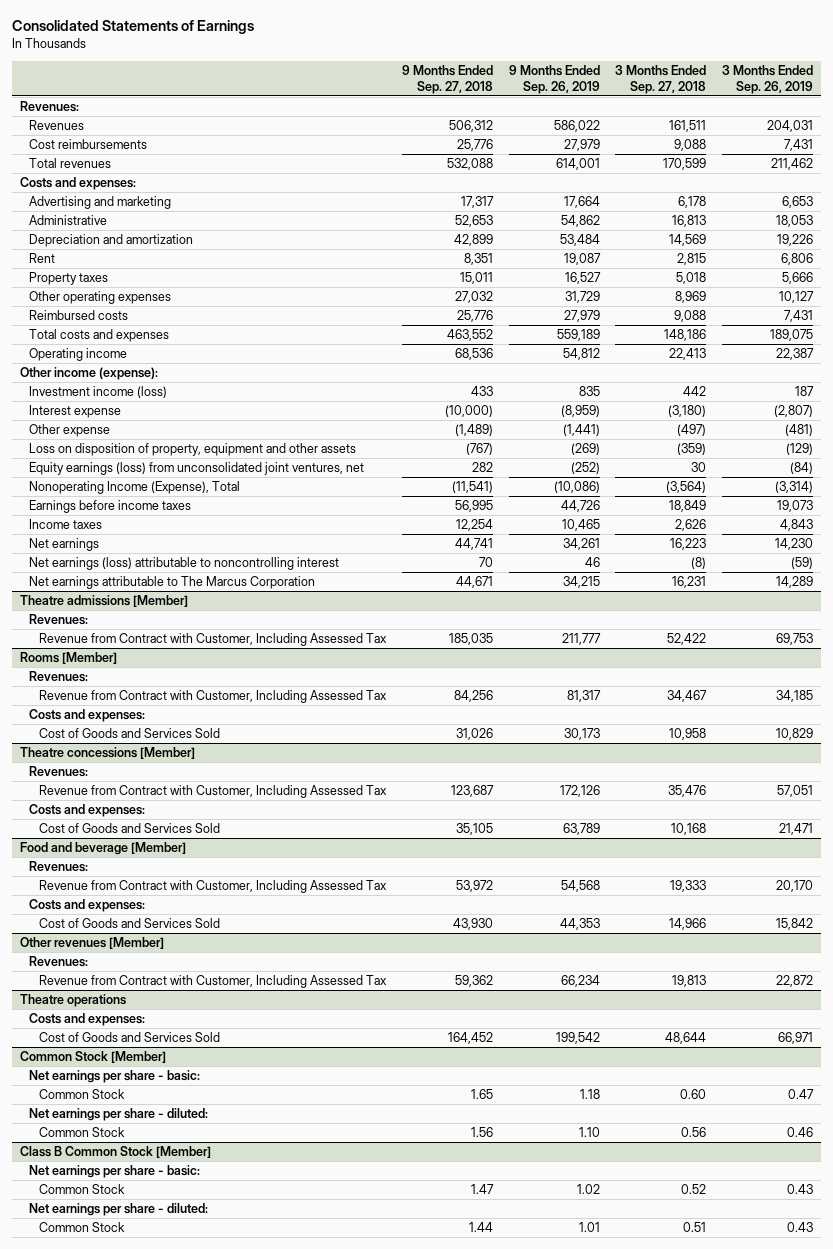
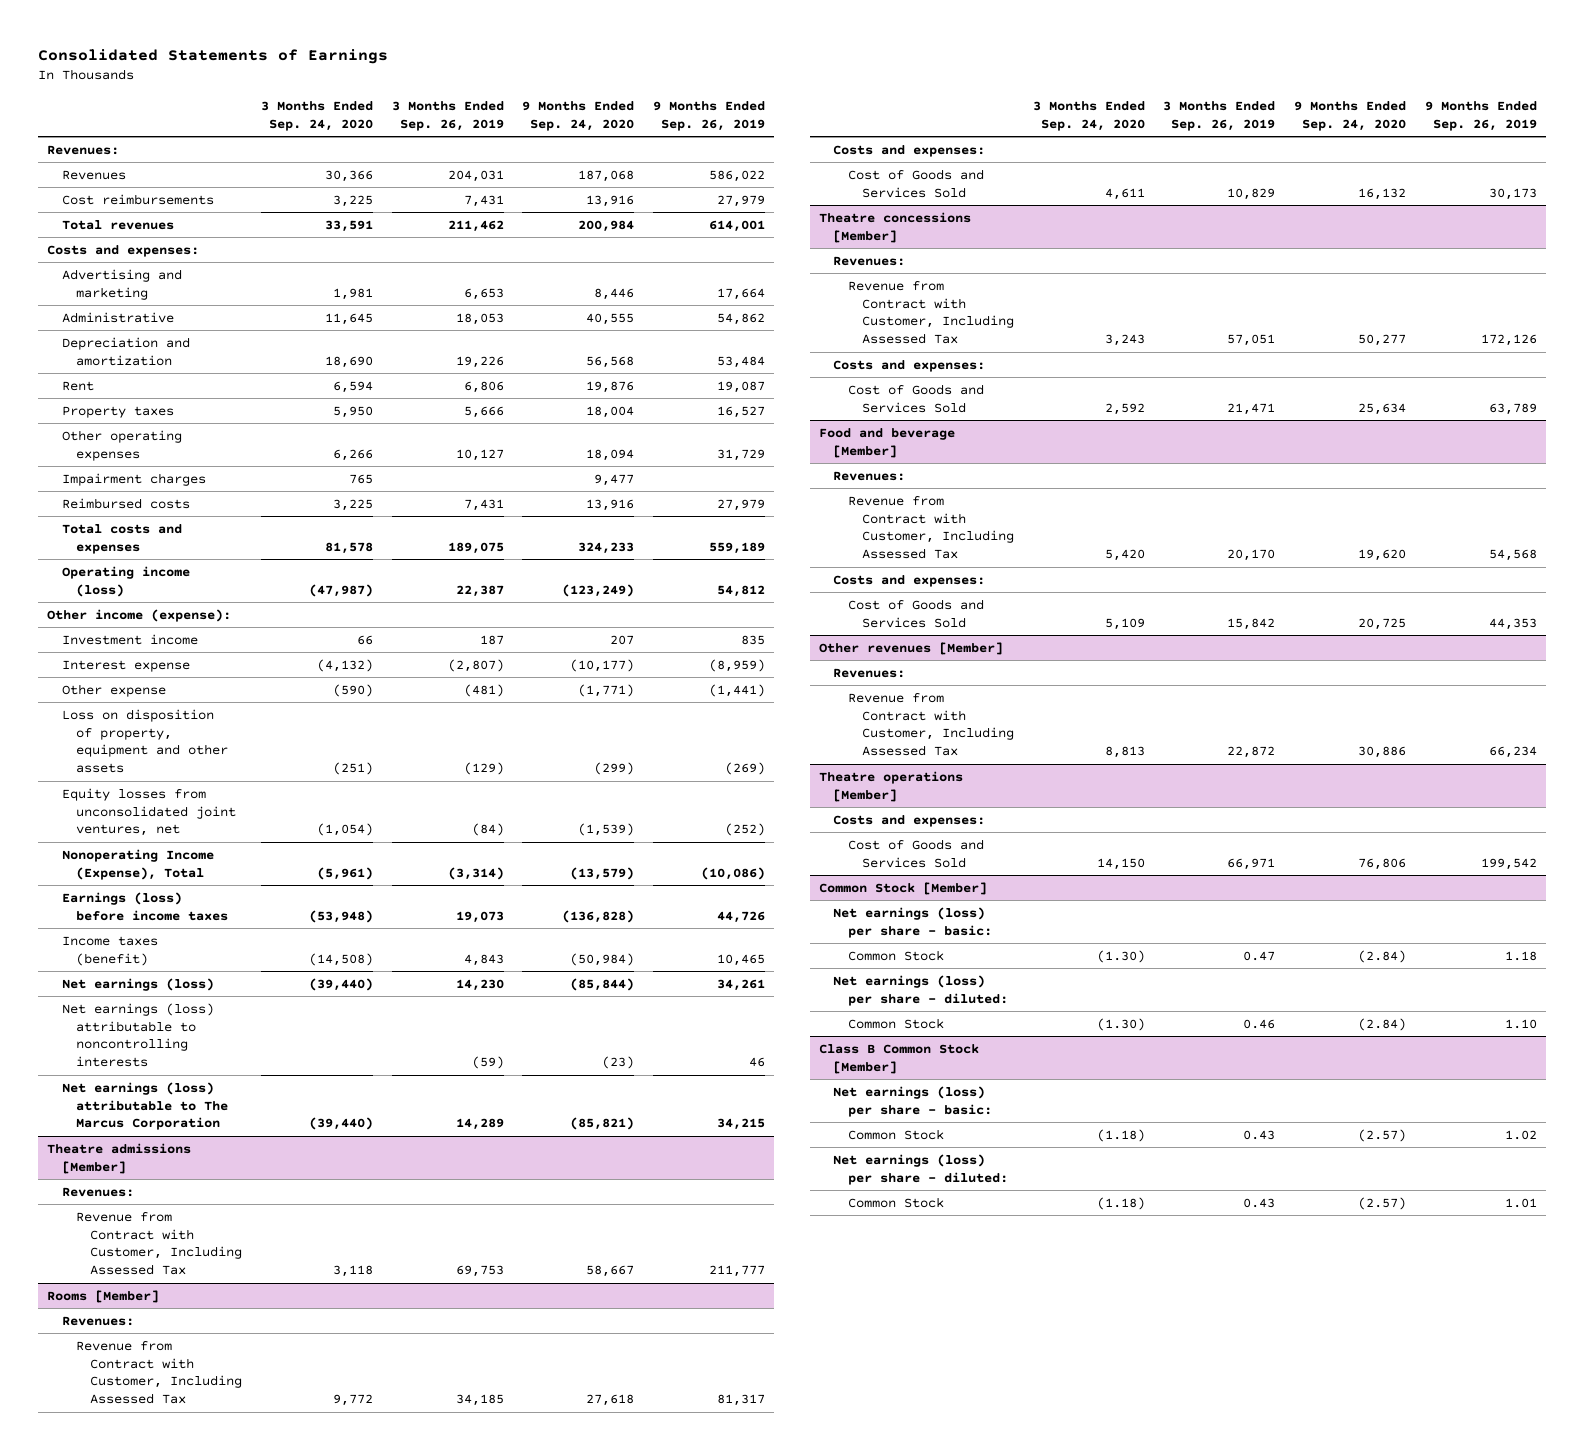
[401,64,493,94] 9 Months Ended Sep. 27, 2018 -> none
[615,64,707,94] 3 Months Ended Sep. 27, 2018 -> none
none -> [260,101,373,131] 3 Months Ended Sep. 24, 2020
none -> [522,101,635,131] 9 Months Ended Sep. 24, 2020
none -> [61,472,206,486] Impairment charges
[29,348,128,362] Operating income -> [61,565,190,597] Operating income (loss)
[29,386,168,399] Investment income (loss) -> [61,633,198,645] Investment income
[29,462,365,476] Equity earnings (loss) from unconsolidated joint ventures, net -> [61,787,236,837] Equity losses from unconsolidated joint ventures, net
[29,500,192,514] Earnings before income taxes -> [61,891,228,921] Earnings (loss) before income taxes
[29,519,103,530] Income taxes -> [61,935,158,966] Income taxes (benefit)
[29,538,100,552] Net earnings -> [61,977,214,991] Net earnings (loss)
[29,557,340,571] Net earnings (loss) attributable to noncontrolling interest -> [61,1002,214,1068] Net earnings (loss) attributable to noncontrolling interests
[29,576,316,590] Net earnings attributable to The Marcus Corporation -> [61,1081,228,1131] Net earnings (loss) attributable to The Marcus Corporation
[19,994,126,1008] Theatre operations -> [819,770,964,802] Theatre operations [Member]
[29,1070,201,1084] Net earnings per share - basic: -> [833,906,992,938] Net earnings (loss) per share - basic:
[29,1108,209,1122] Net earnings per share - diluted: -> [833,974,1008,1006] Net earnings (loss) per share - diluted:
[29,1165,201,1179] Net earnings per share - basic: -> [833,1085,992,1117] Net earnings (loss) per share - basic:
[29,1203,209,1217] Net earnings per share - diluted: -> [833,1153,1008,1185] Net earnings (loss) per share - diluted:

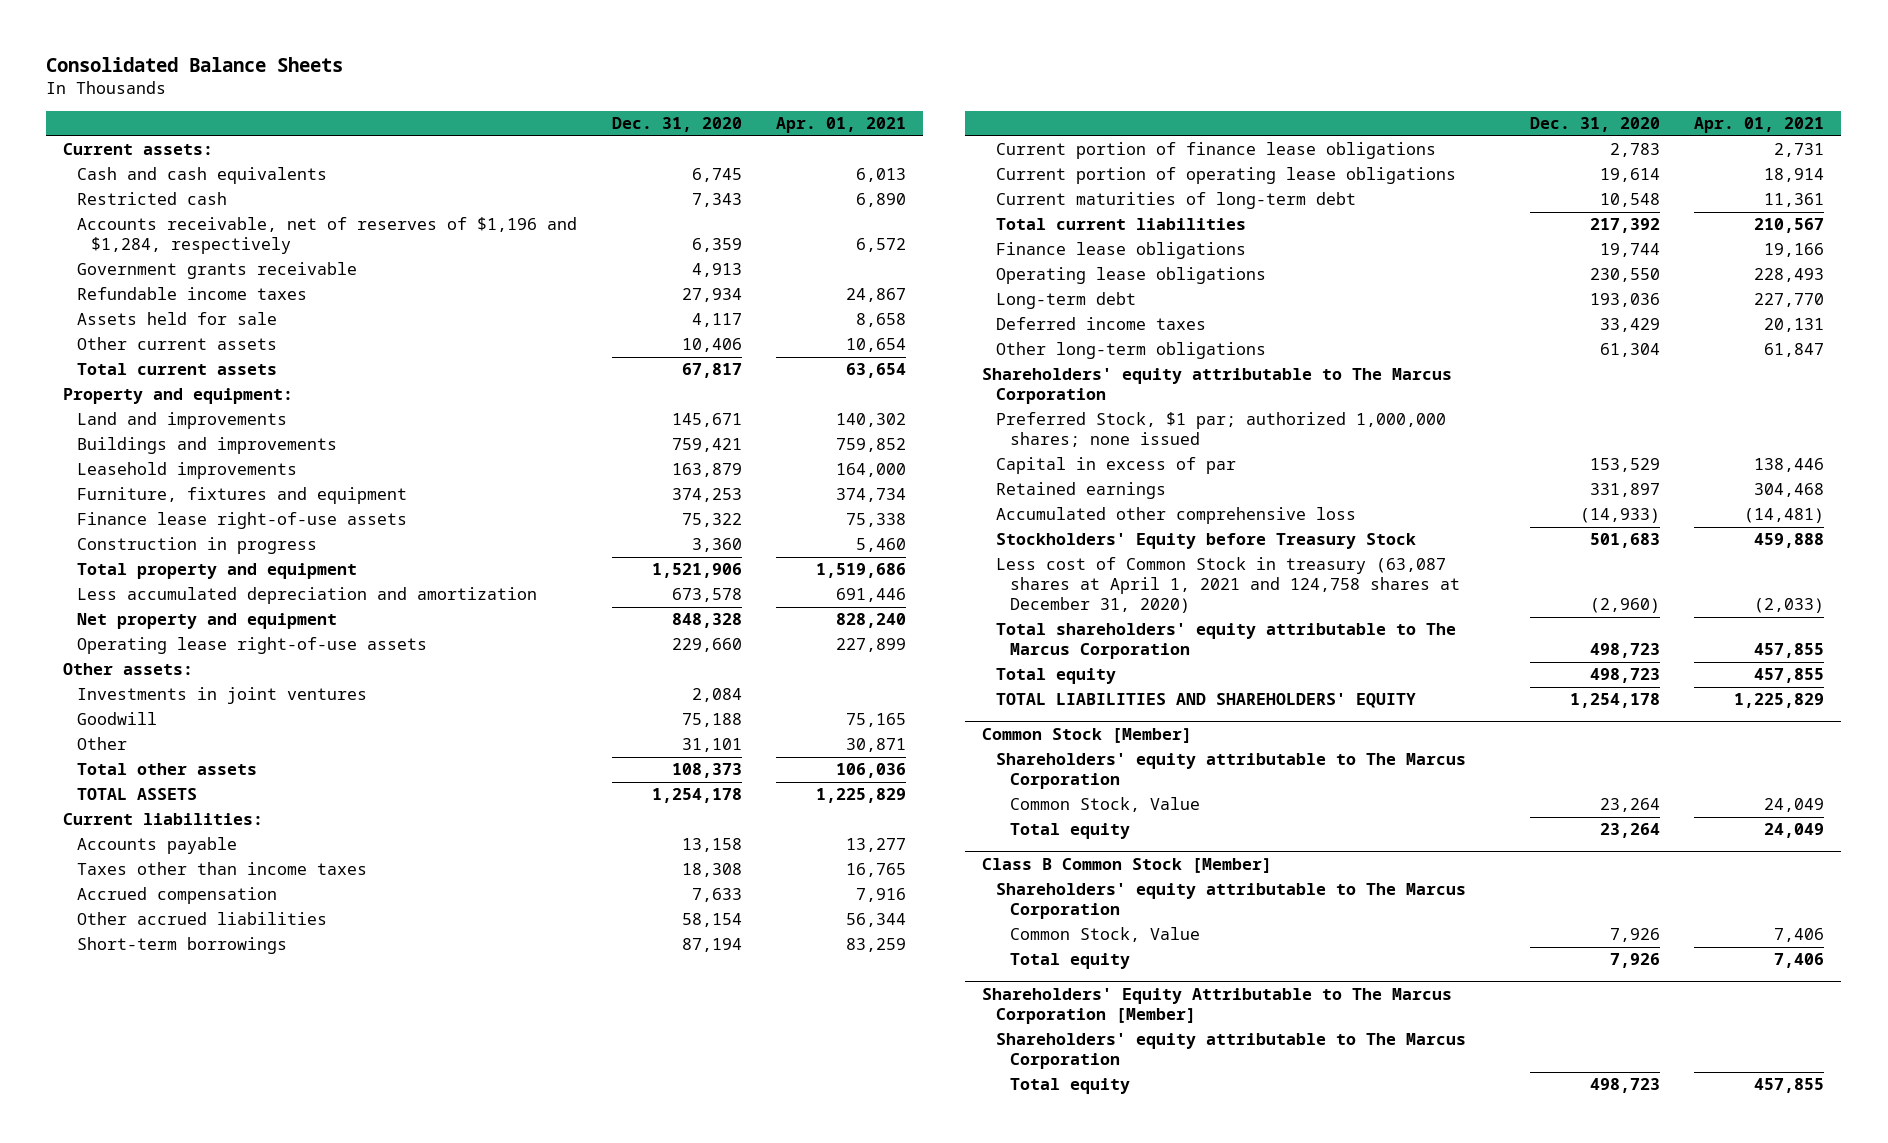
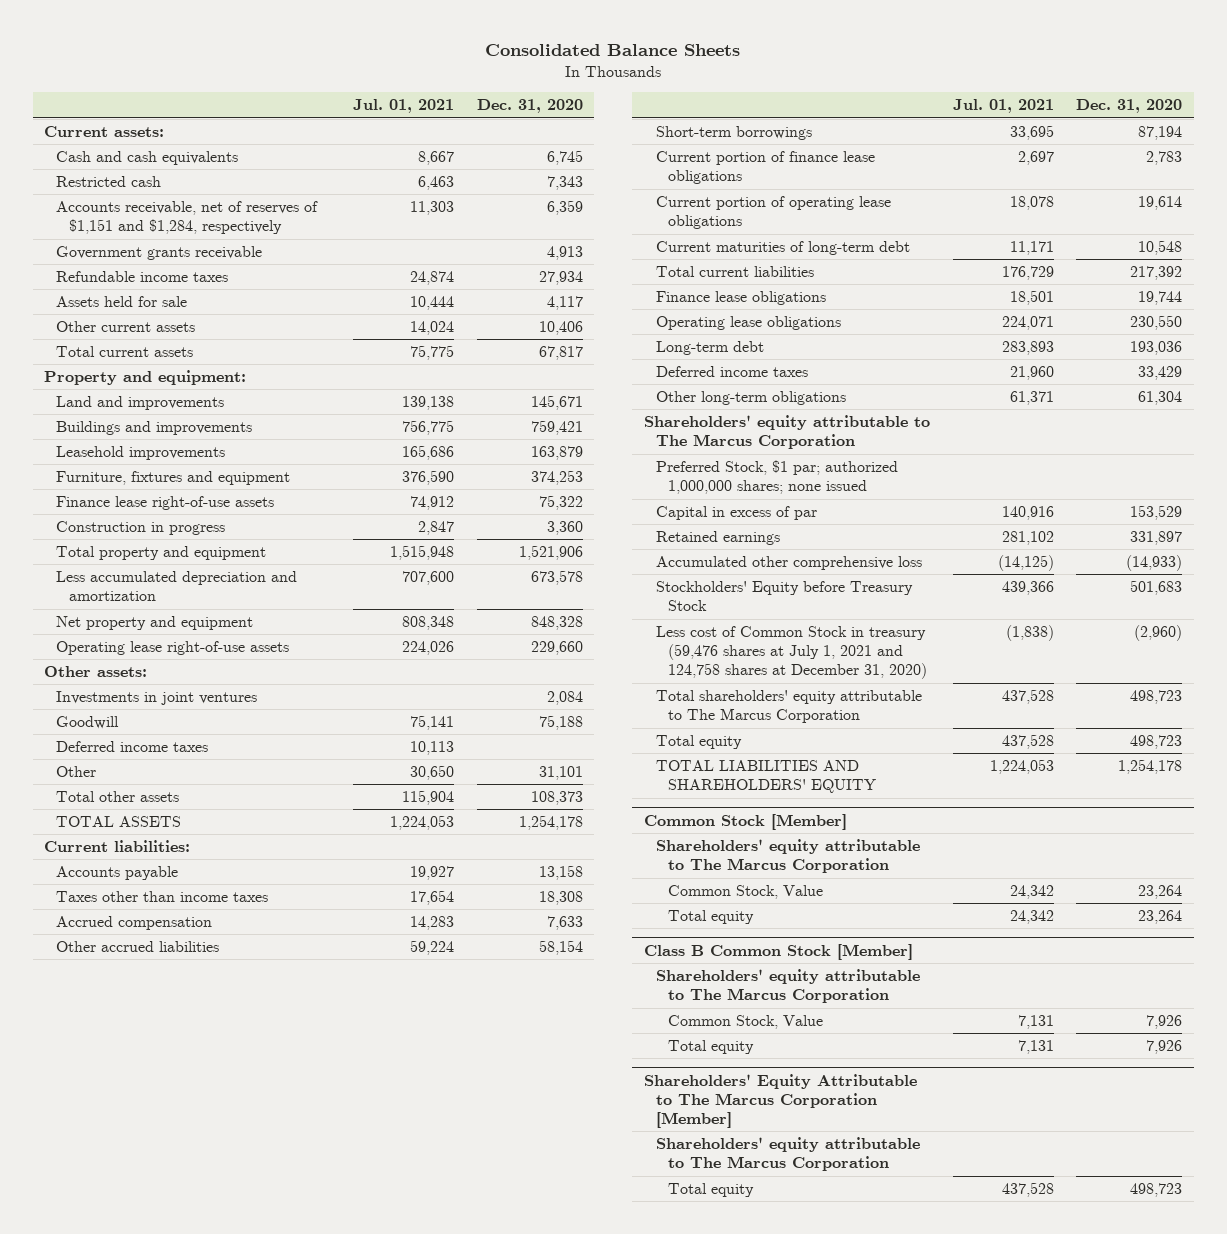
[776,117,907,134] Apr. 01, 2021 -> none
none -> [352,99,454,114] Jul. 01, 2021
[77,217,578,255] Accounts receivable, net of reserves of $1,196 and $1,284, respectively -> [56,200,319,235] Accounts receivable, net of reserves of $1,151 and $1,284, respectively
none -> [56,740,209,752] Deferred income taxes
[995,557,1460,614] Less cost of Common Stock in treasury (63,087 shares at April 1, 2021 and 124,758 shares at December 31, 2020) -> [656,625,928,680] Less cost of Common Stock in treasury (59,476 shares at July 1, 2021 and 124,758 shares at December 31, 2020)

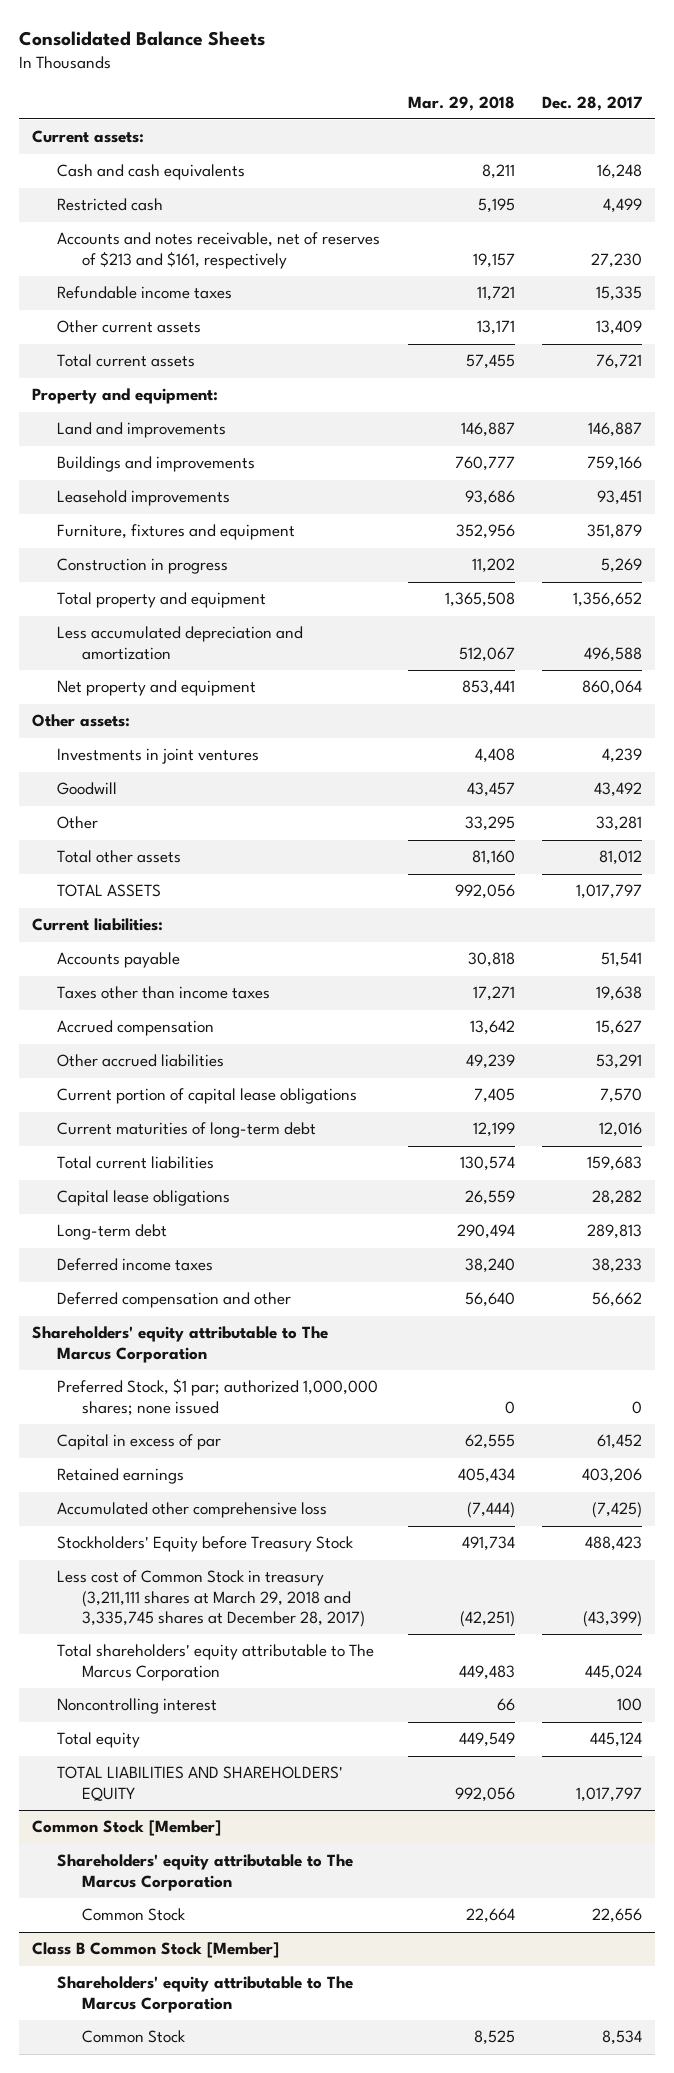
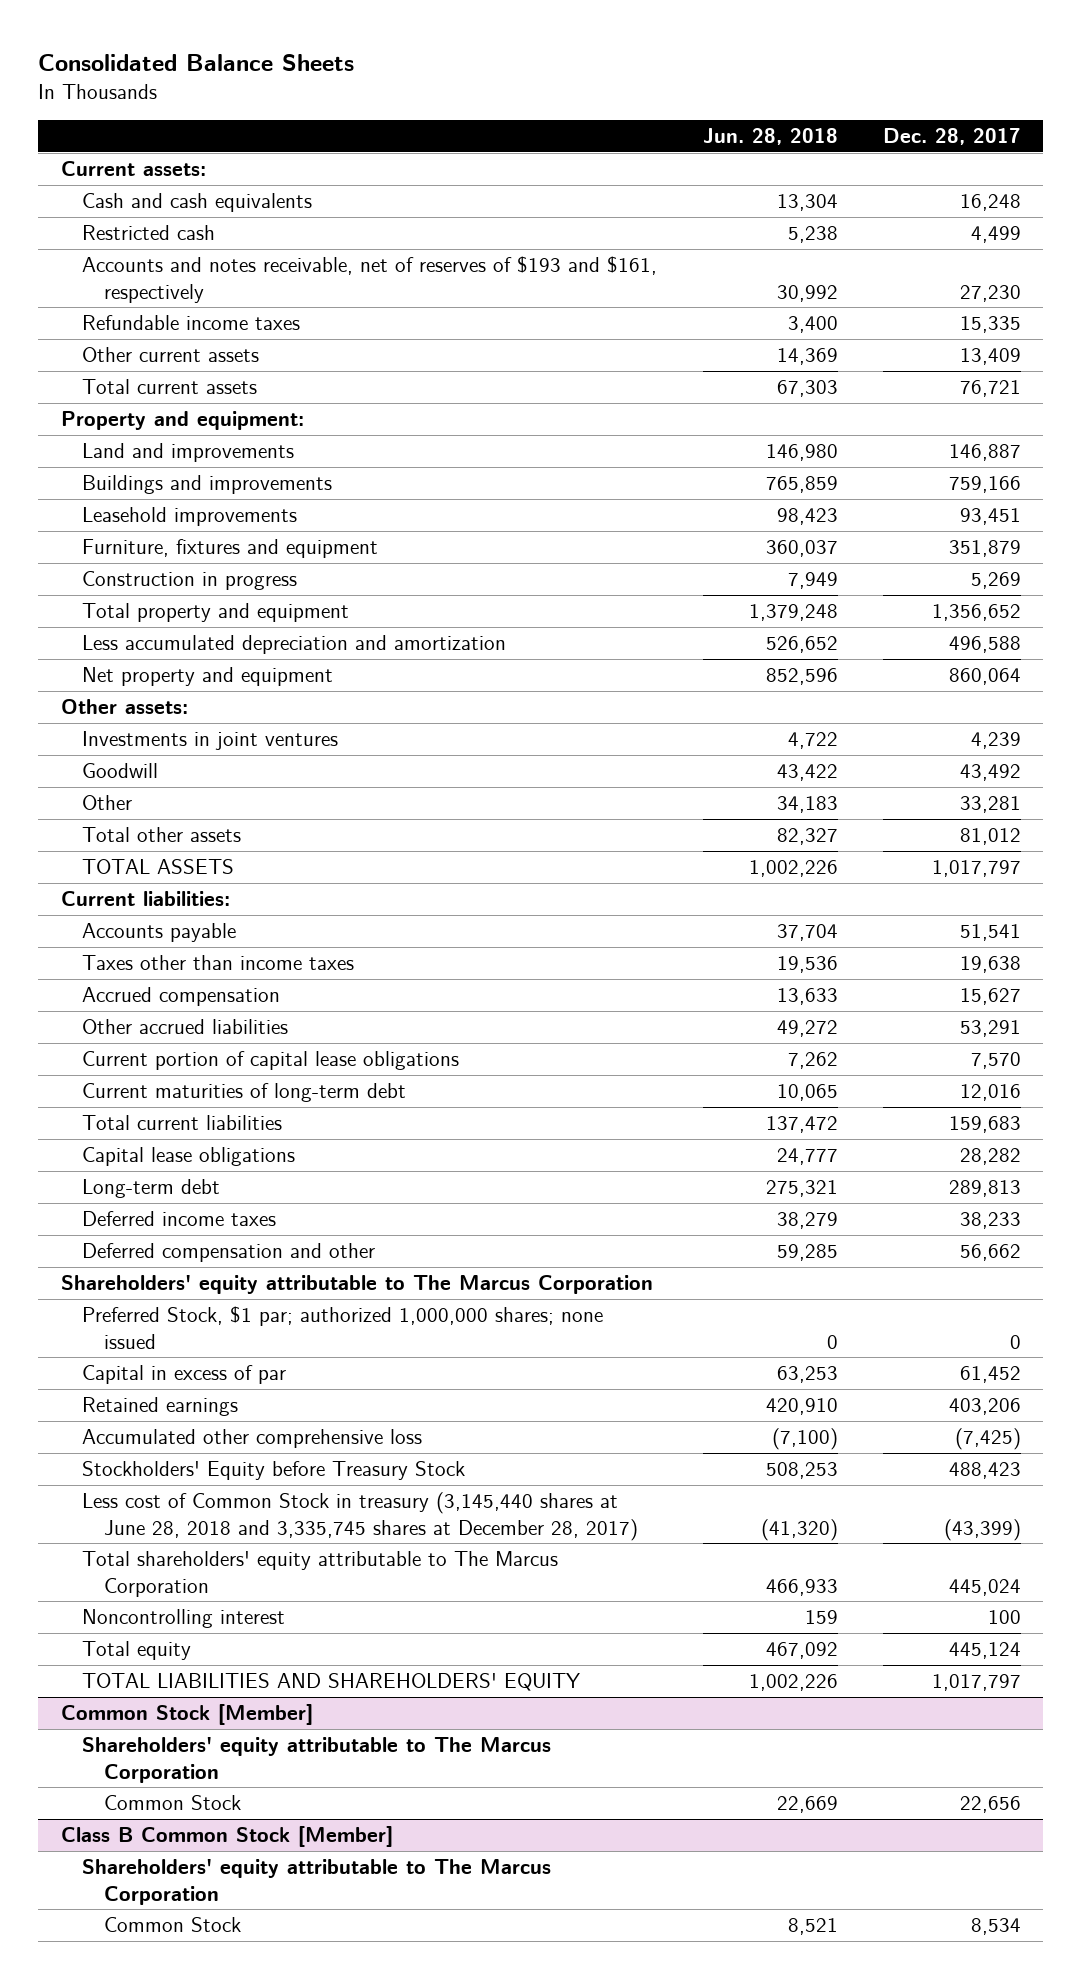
[407,95,515,111] Mar. 29, 2018 -> none
none -> [702,128,838,146] Jun. 28, 2018
[57,232,381,269] Accounts and notes receivable, net of reserves of $213 and $161, respectively -> [82,256,658,303] Accounts and notes receivable, net of reserves of $193 and $161, respectively
[57,1570,366,1627] Less cost of Common Stock in treasury (3,211,111 shares at March 29, 2018 and 3,335,745 shares at December 28, 2017) -> [82,1492,638,1541] Less cost of Common Stock in treasury (3,145,440 shares at June 28, 2018 and 3,335,745 shares at December 28, 2017)

